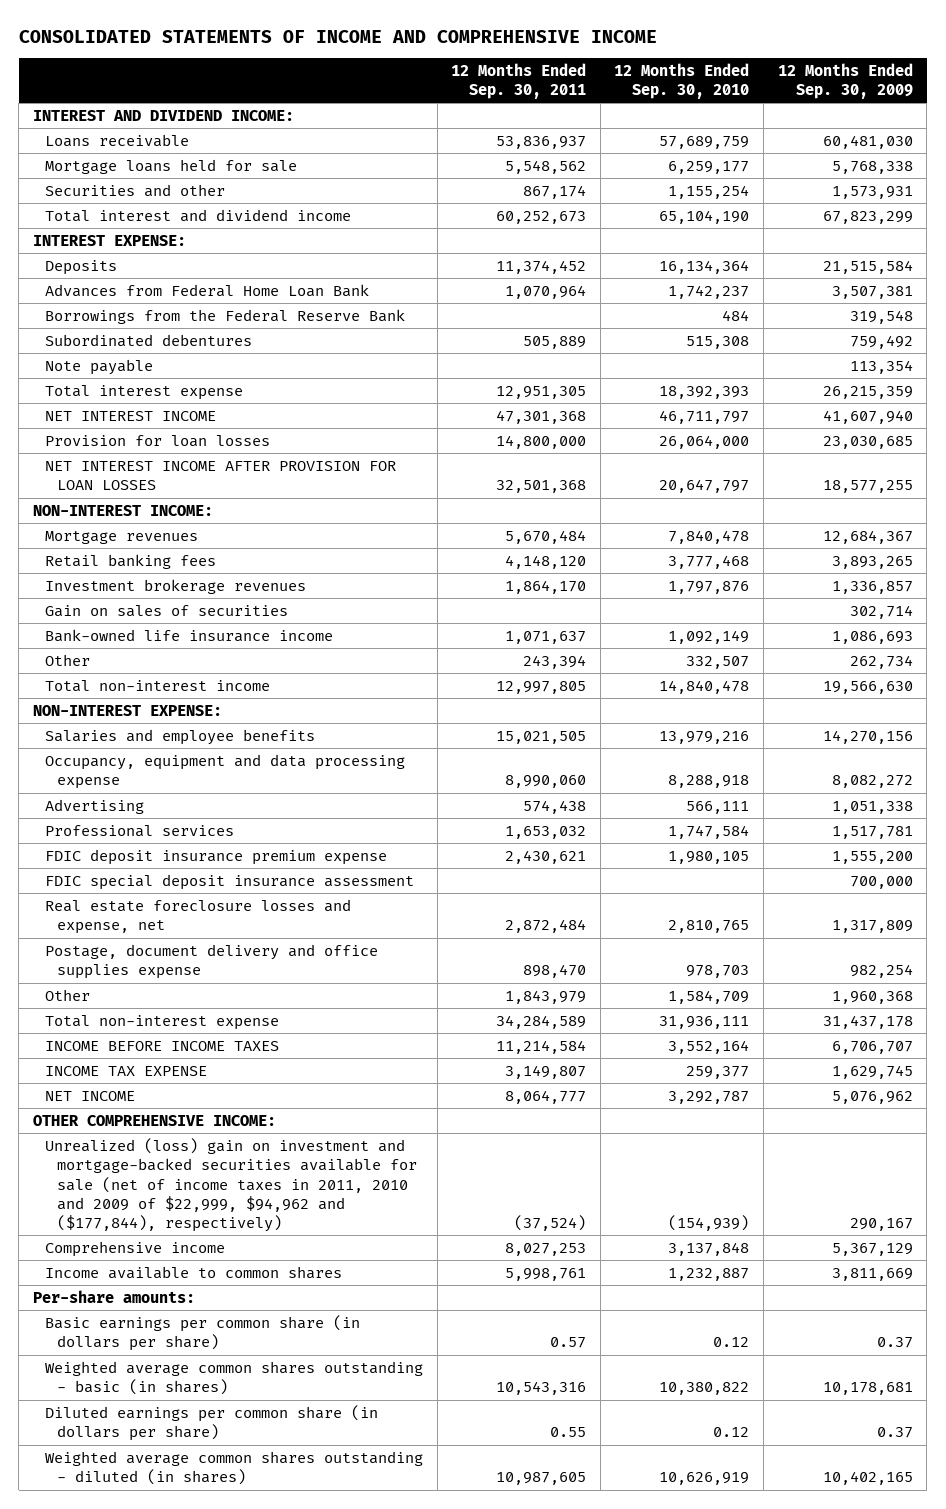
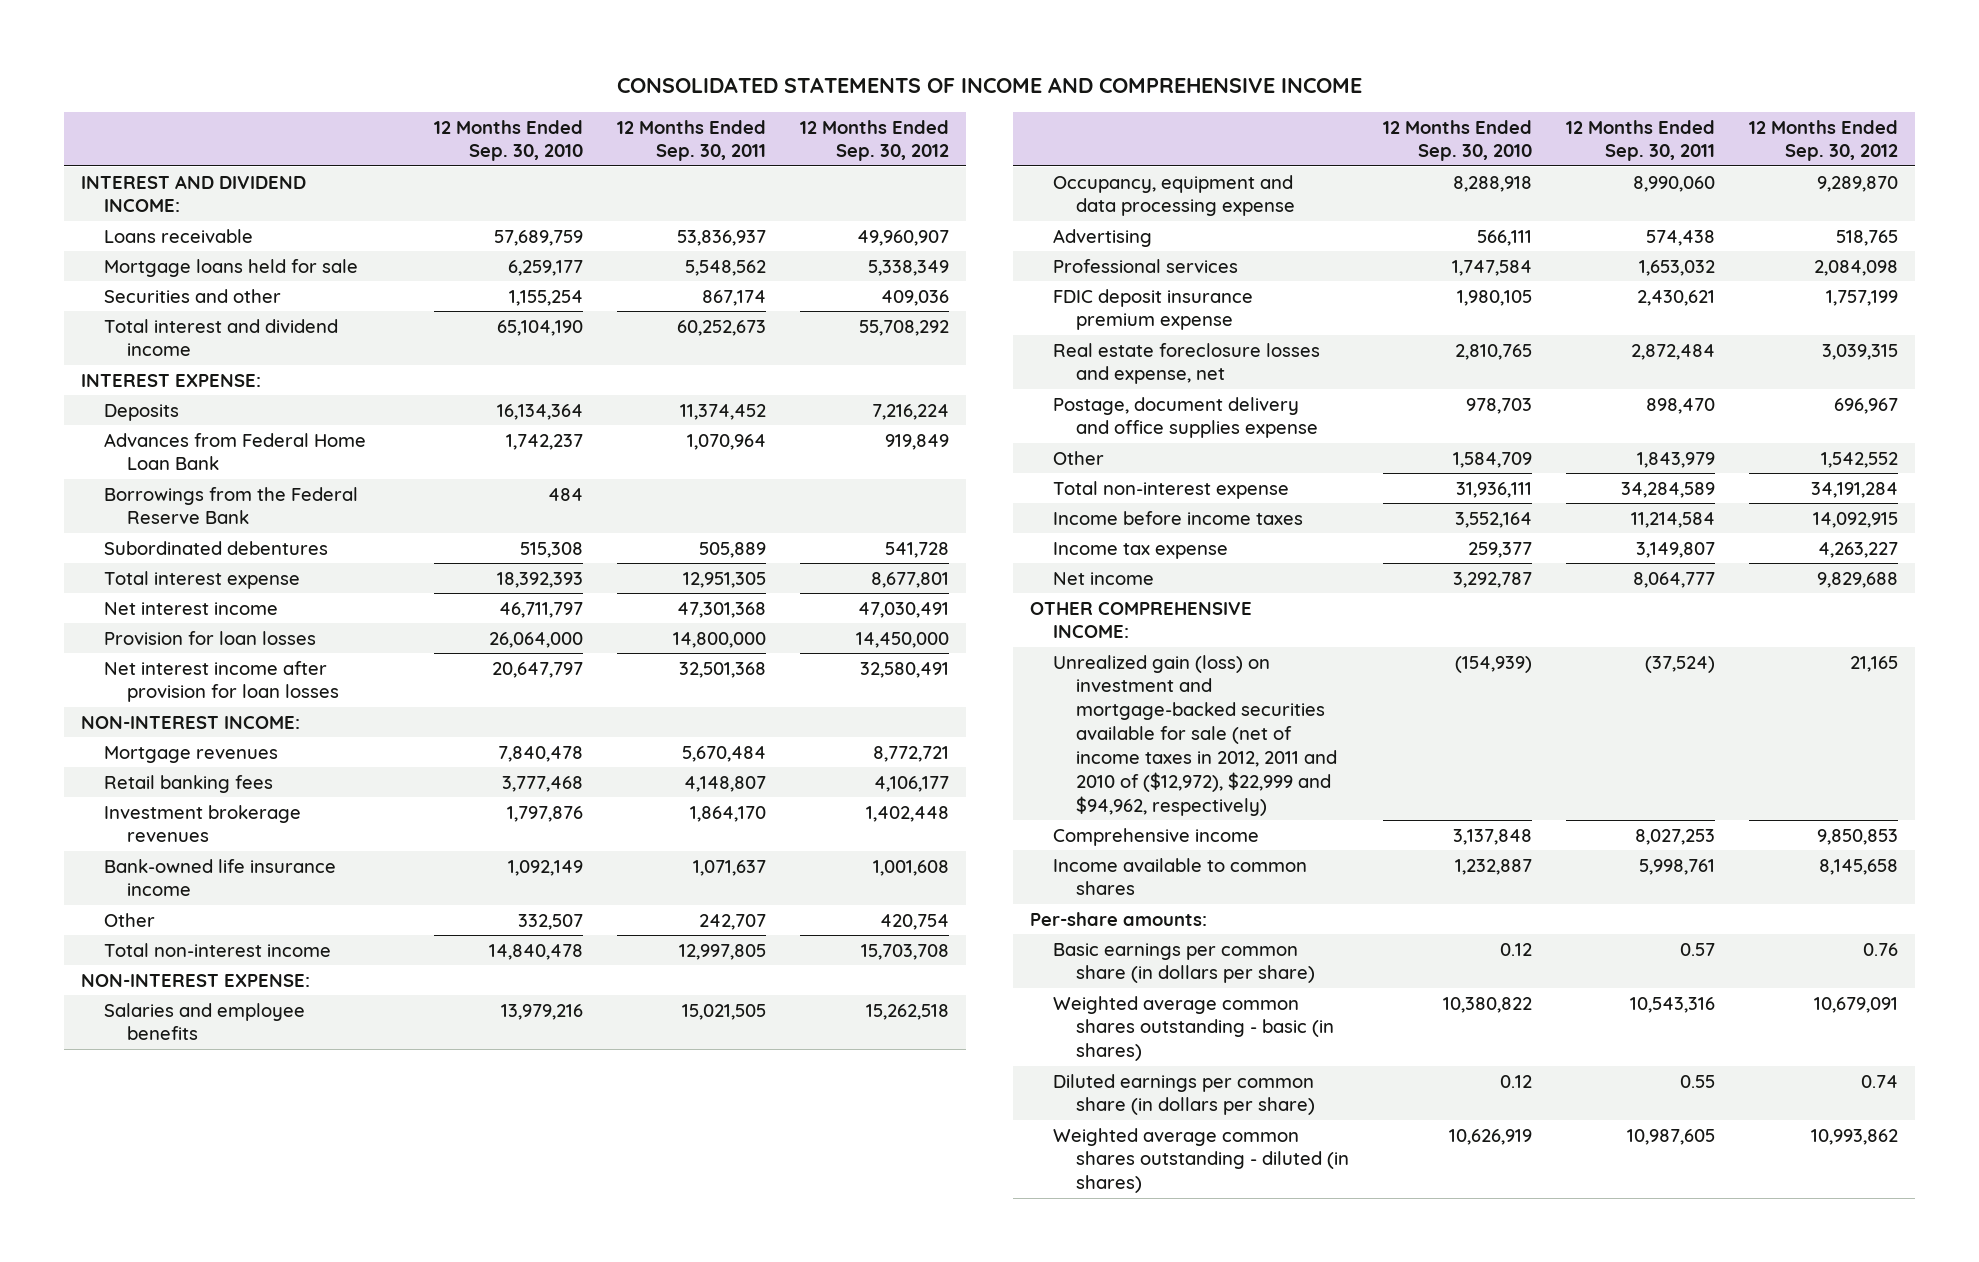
[777,62,913,100] 12 Months Ended Sep. 30, 2009 -> none
none -> [800,119,950,162] 12 Months Ended Sep. 30, 2012
[44,359,153,376] Note payable -> none
[44,411,216,422] NET INTEREST INCOME -> [104,601,279,615] Net interest income
[44,461,396,491] NET INTEREST INCOME AFTER PROVISION FOR LOAN LOSSES -> [104,660,340,703] Net interest income after provision for loan losses
[505,555,587,570] 4,148,120 -> [684,775,767,792] 4,148,807
[44,605,288,618] Gain on sales of securities -> none
[523,655,587,670] 243,394 -> [699,913,767,930] 242,707
[44,874,414,891] FDIC special deposit insurance assessment -> none
[44,1041,279,1052] INCOME BEFORE INCOME TAXES -> [1053,510,1304,525] Income before income taxes
[44,1066,207,1077] INCOME TAX EXPENSE -> [1053,541,1229,559] Income tax expense
[44,1091,135,1102] NET INCOME -> [1053,571,1155,585] Net income
[44,1138,417,1232] Unrealized (loss) gain on investment and mortgage-backed securities available for sale (net of income taxes in 2011, 2010 and 2009 of $22,999, $94,962 and ($177,844), respectively) -> [1053,654,1338,816] Unrealized gain (loss) on investment and mortgage-backed securities available for sale (net of income taxes in 2012, 2011 and 2010 of ($12,972), $22,999 and $94,962, respectively)

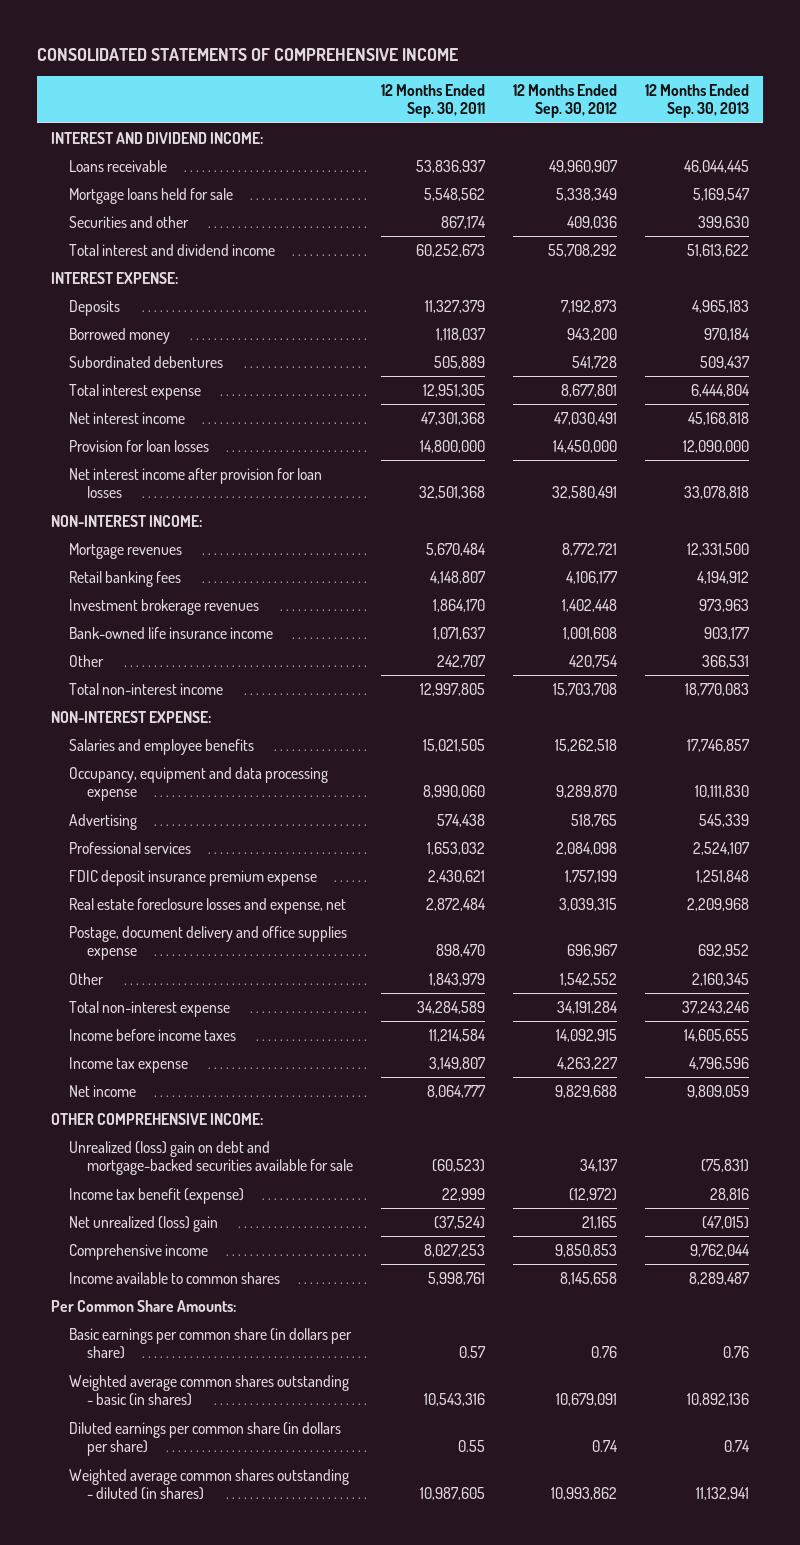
[616,77,1362,94] CONSOLIDATED STATEMENTS OF INCOME AND COMPREHENSIVE INCOME -> [37,47,459,61] CONSOLIDATED STATEMENTS OF COMPREHENSIVE INCOME
[434,119,584,162] 12 Months Ended Sep. 30, 2010 -> none
none -> [645,83,750,119] 12 Months Ended Sep. 30, 2013
[104,432,367,471] Advances from Federal Home Loan Bank -> none
[104,486,359,525] Borrowings from the Federal Reserve Bank -> none
[680,403,767,420] 11,374,452 -> [425,299,486,313] 11,327,379
[872,403,950,420] 7,216,224 -> [561,299,618,313] 7,192,873
none -> [69,327,171,344] Borrowed money
none -> [69,1140,354,1176] Unrealized (loss) gain on debt and mortgage-backed securities available for sale
none -> [69,1187,245,1204] Income tax benefit (expense)
[1053,654,1338,816] Unrealized gain (loss) on investment and mortgage-backed securities available for sale (net of income taxes in 2012, 2011 and 2010 of ($12,972), $22,999 and $94,962, respectively) -> [69,1215,219,1232] Net unrealized (loss) gain
[1030,911,1208,926] Per-share amounts: -> [51,1299,237,1312] Per Common Share Amounts:

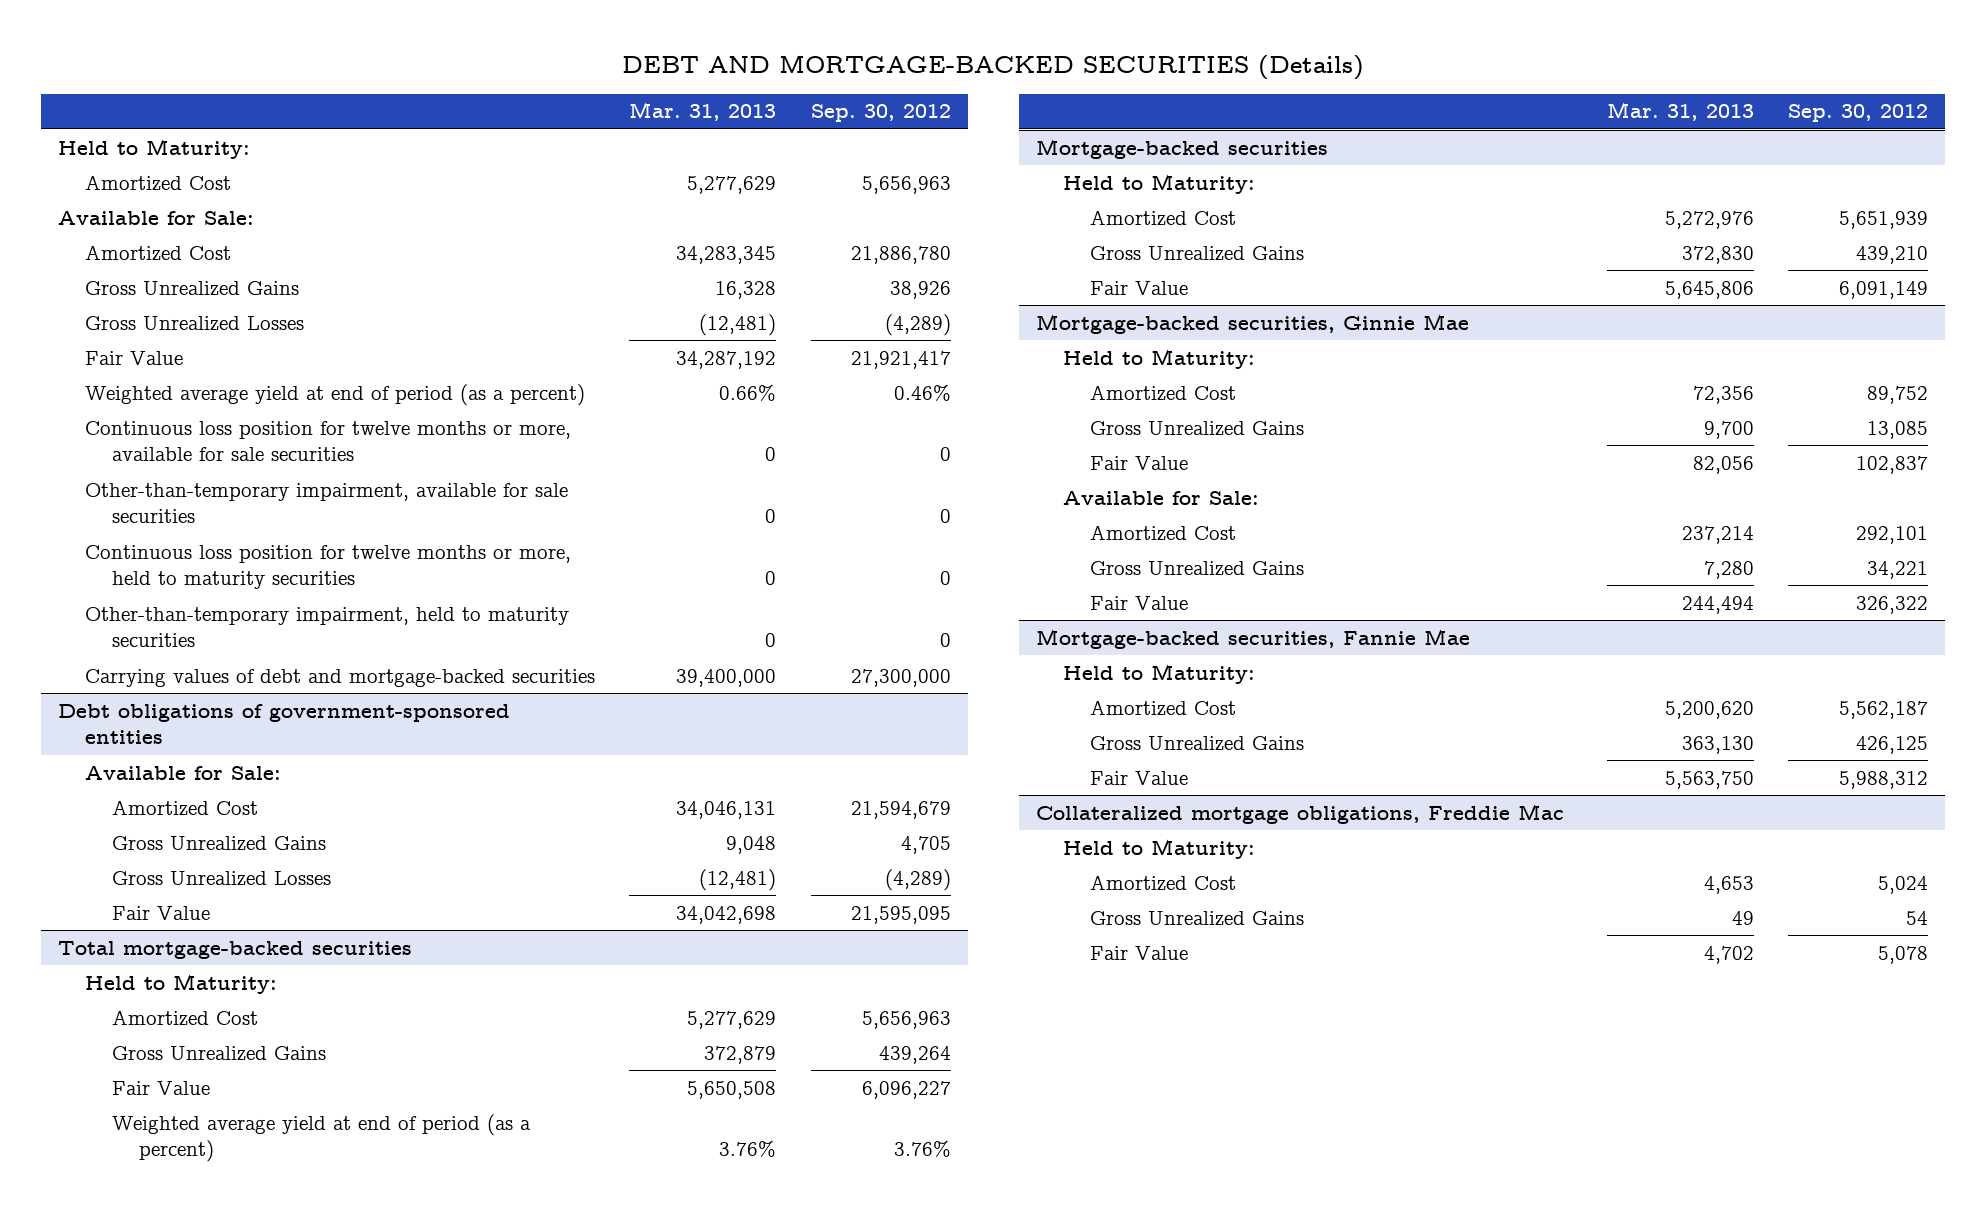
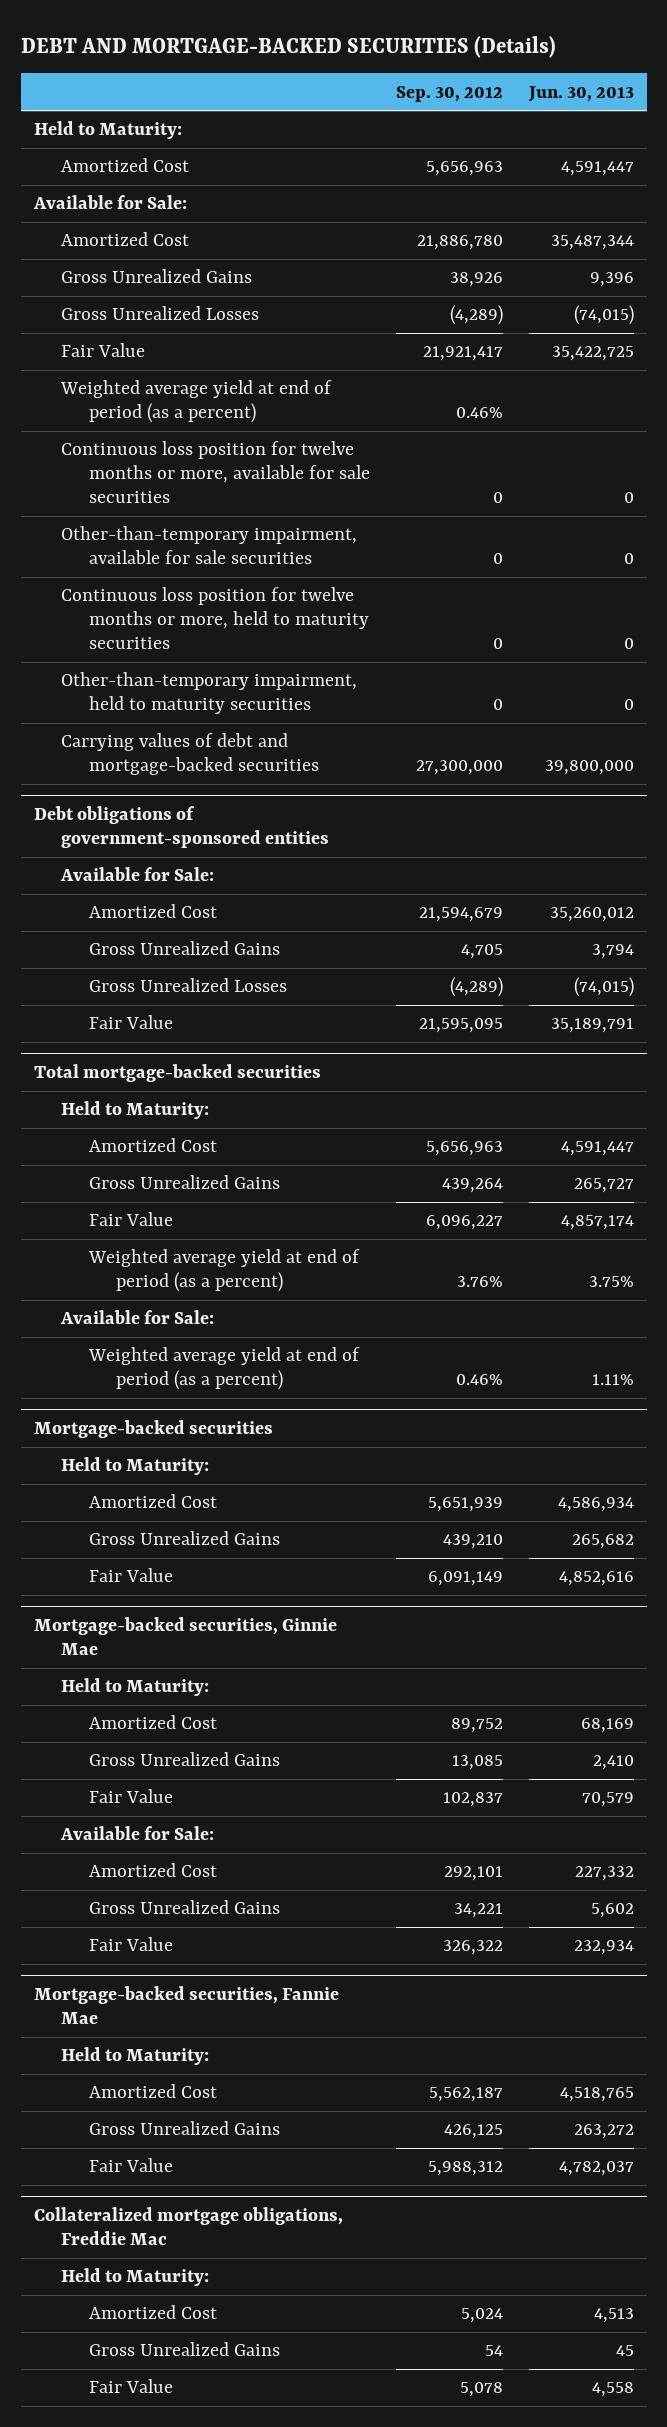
[629,102,777,122] Mar. 31, 2013 -> none
none -> [527,85,634,102] Jun. 30, 2013
none -> [60,1310,215,1325] Available for Sale:
none -> [87,1347,360,1391] Weighted average yield at end of period (as a percent)

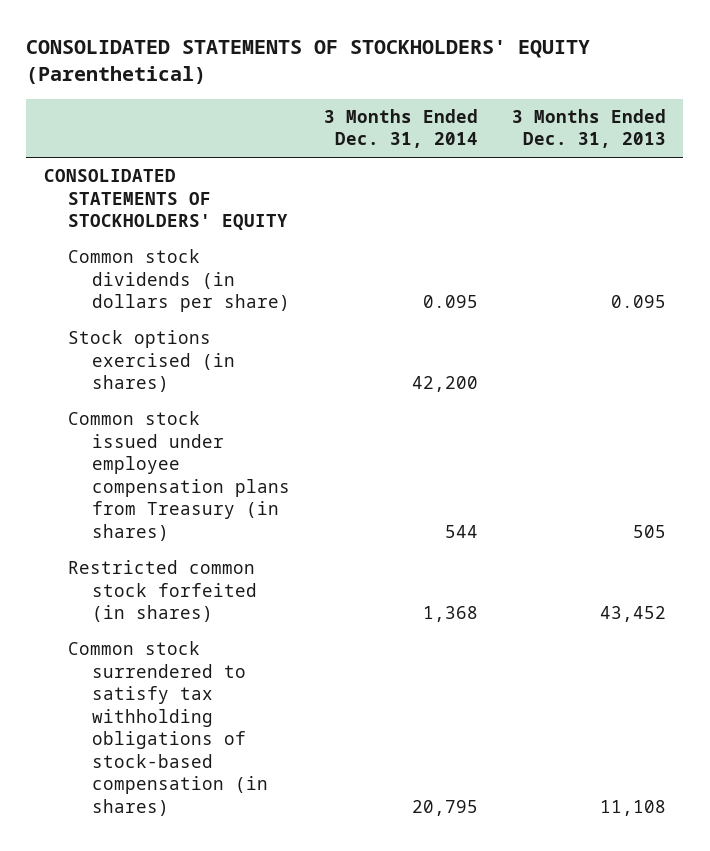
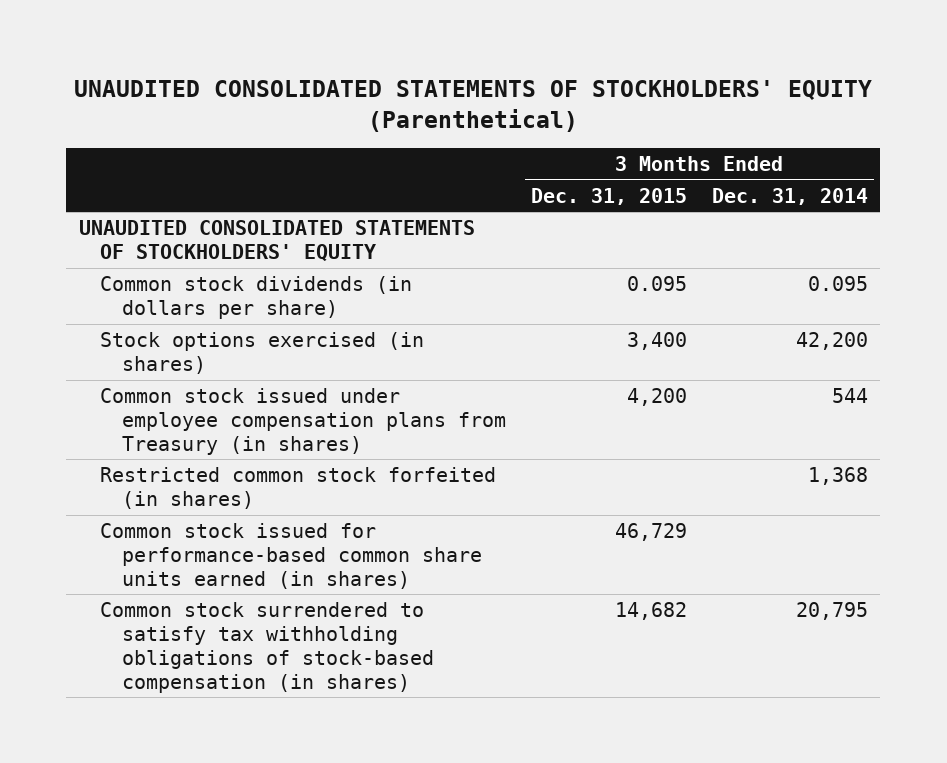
[26,39,591,85] CONSOLIDATED STATEMENTS OF STOCKHOLDERS' EQUITY (Parenthetical) -> [74,80,873,132] UNAUDITED CONSOLIDATED STATEMENTS OF STOCKHOLDERS' EQUITY (Parenthetical)
[512,108,667,149] 3 Months Ended Dec. 31, 2013 -> none
none -> [530,187,687,205] Dec. 31, 2015
[43,169,288,231] CONSOLIDATED STATEMENTS OF STOCKHOLDERS' EQUITY -> [78,220,475,261] UNAUDITED CONSOLIDATED STATEMENTS OF STOCKHOLDERS' EQUITY
none -> [100,523,482,589] Common stock issued for performance-based common share units earned (in shares)

